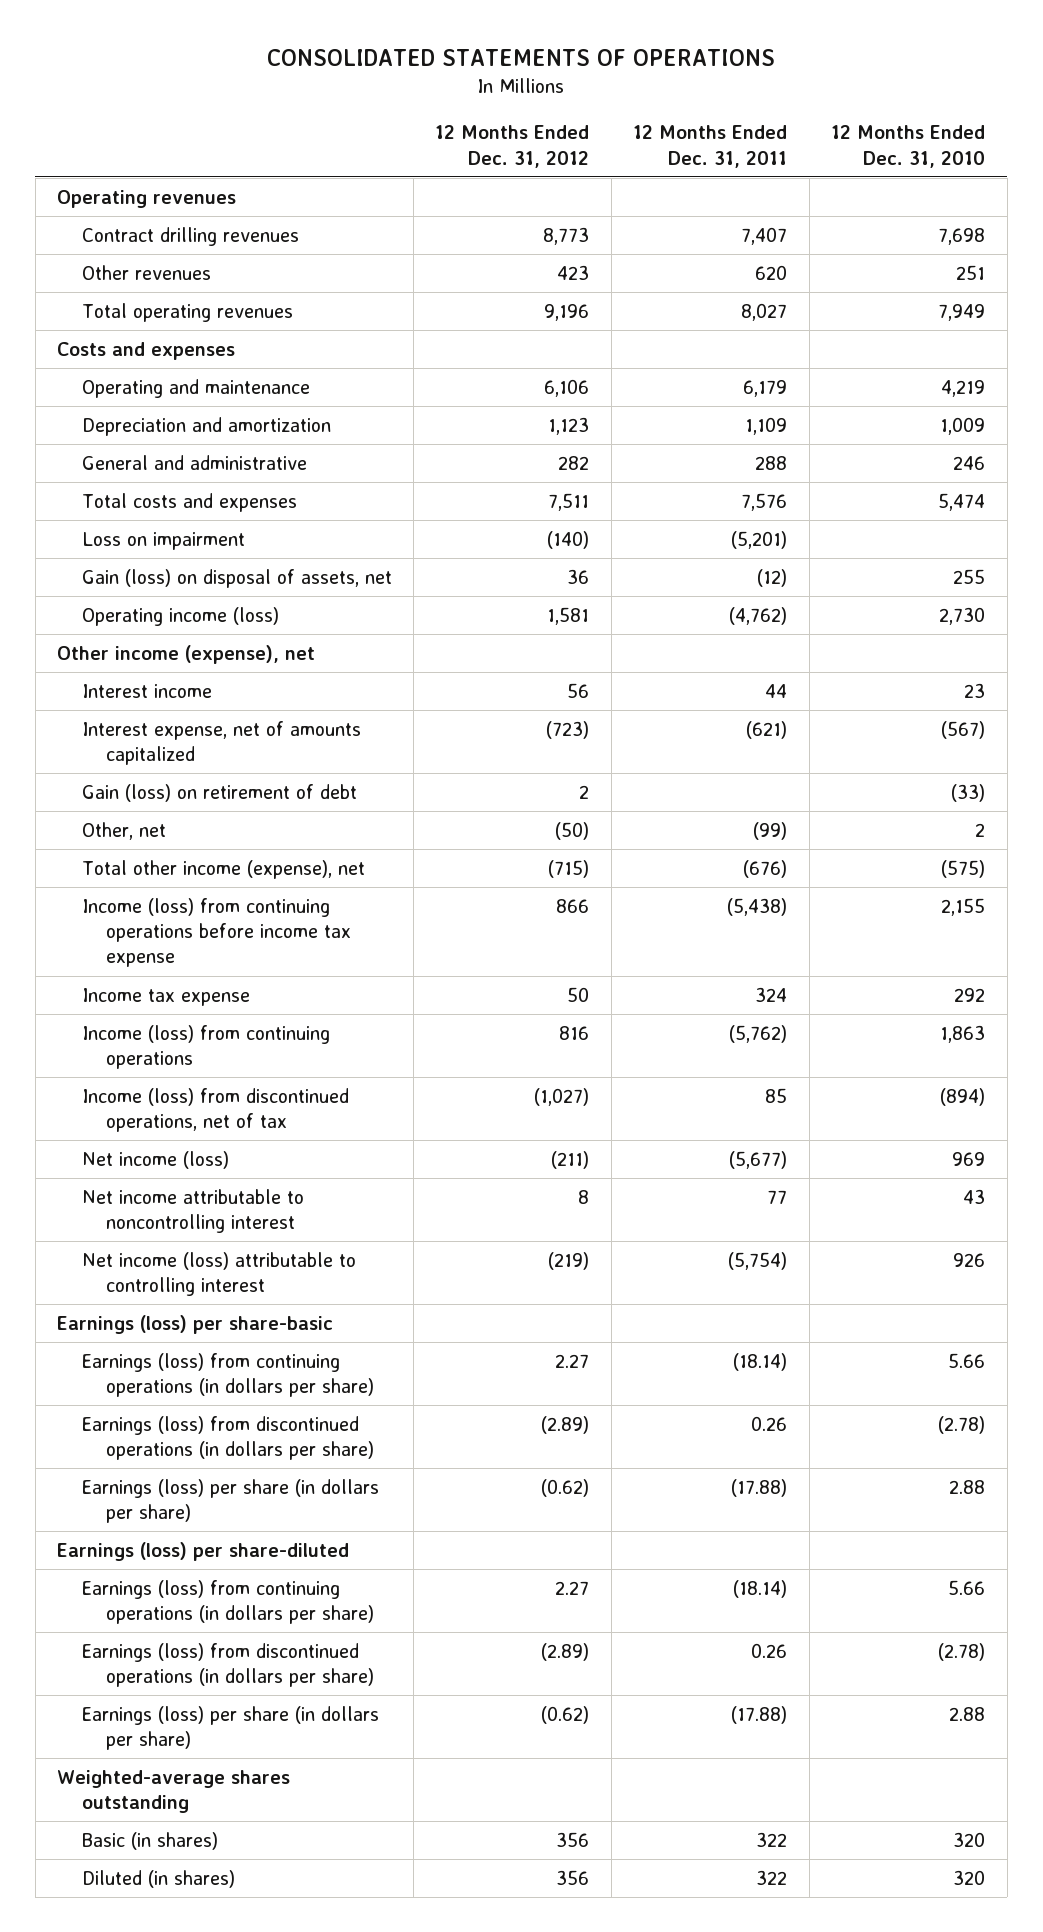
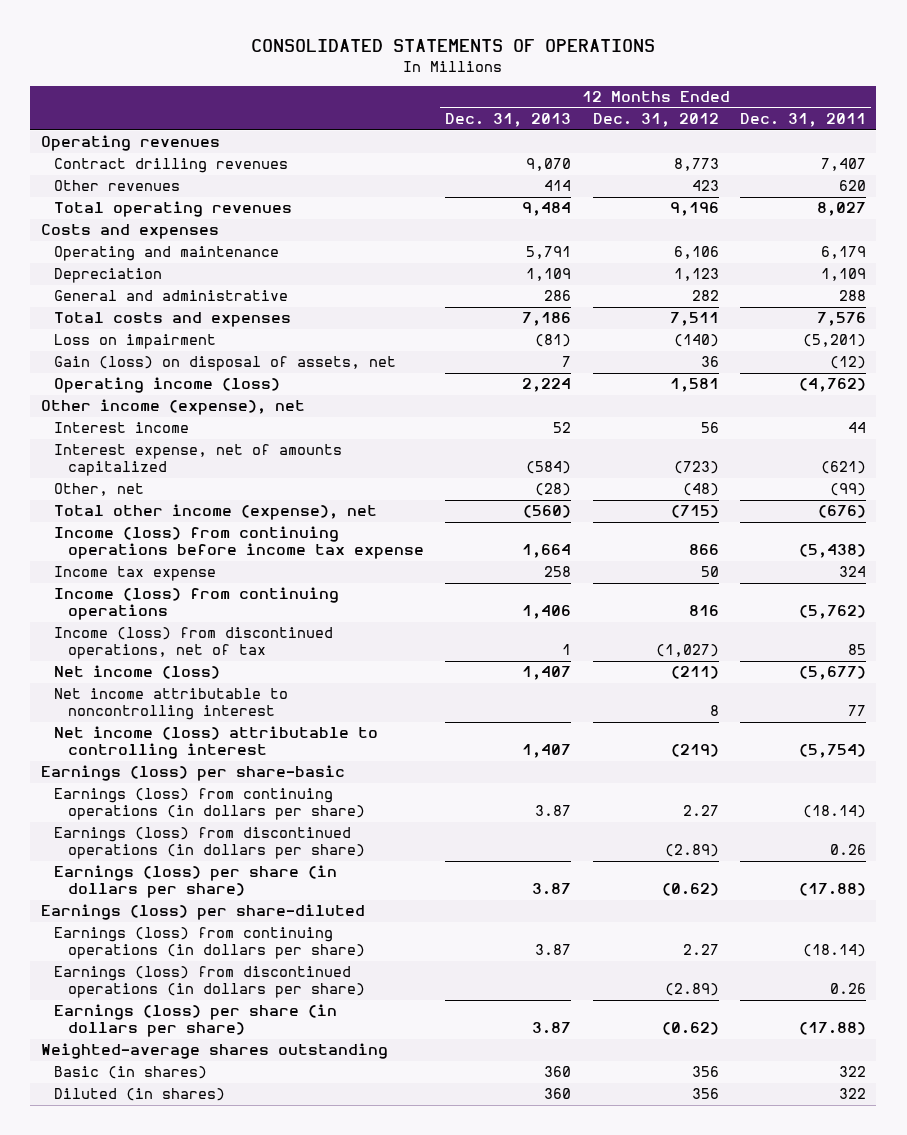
[831,125,986,168] 12 Months Ended Dec. 31, 2010 -> none
none -> [445,113,572,128] Dec. 31, 2013
[81,416,331,436] Depreciation and amortization -> [54,268,163,284] Depreciation
[81,783,357,802] Gain (loss) on retirement of debt -> none
[555,821,590,840] (50) -> [682,483,719,497] (48)

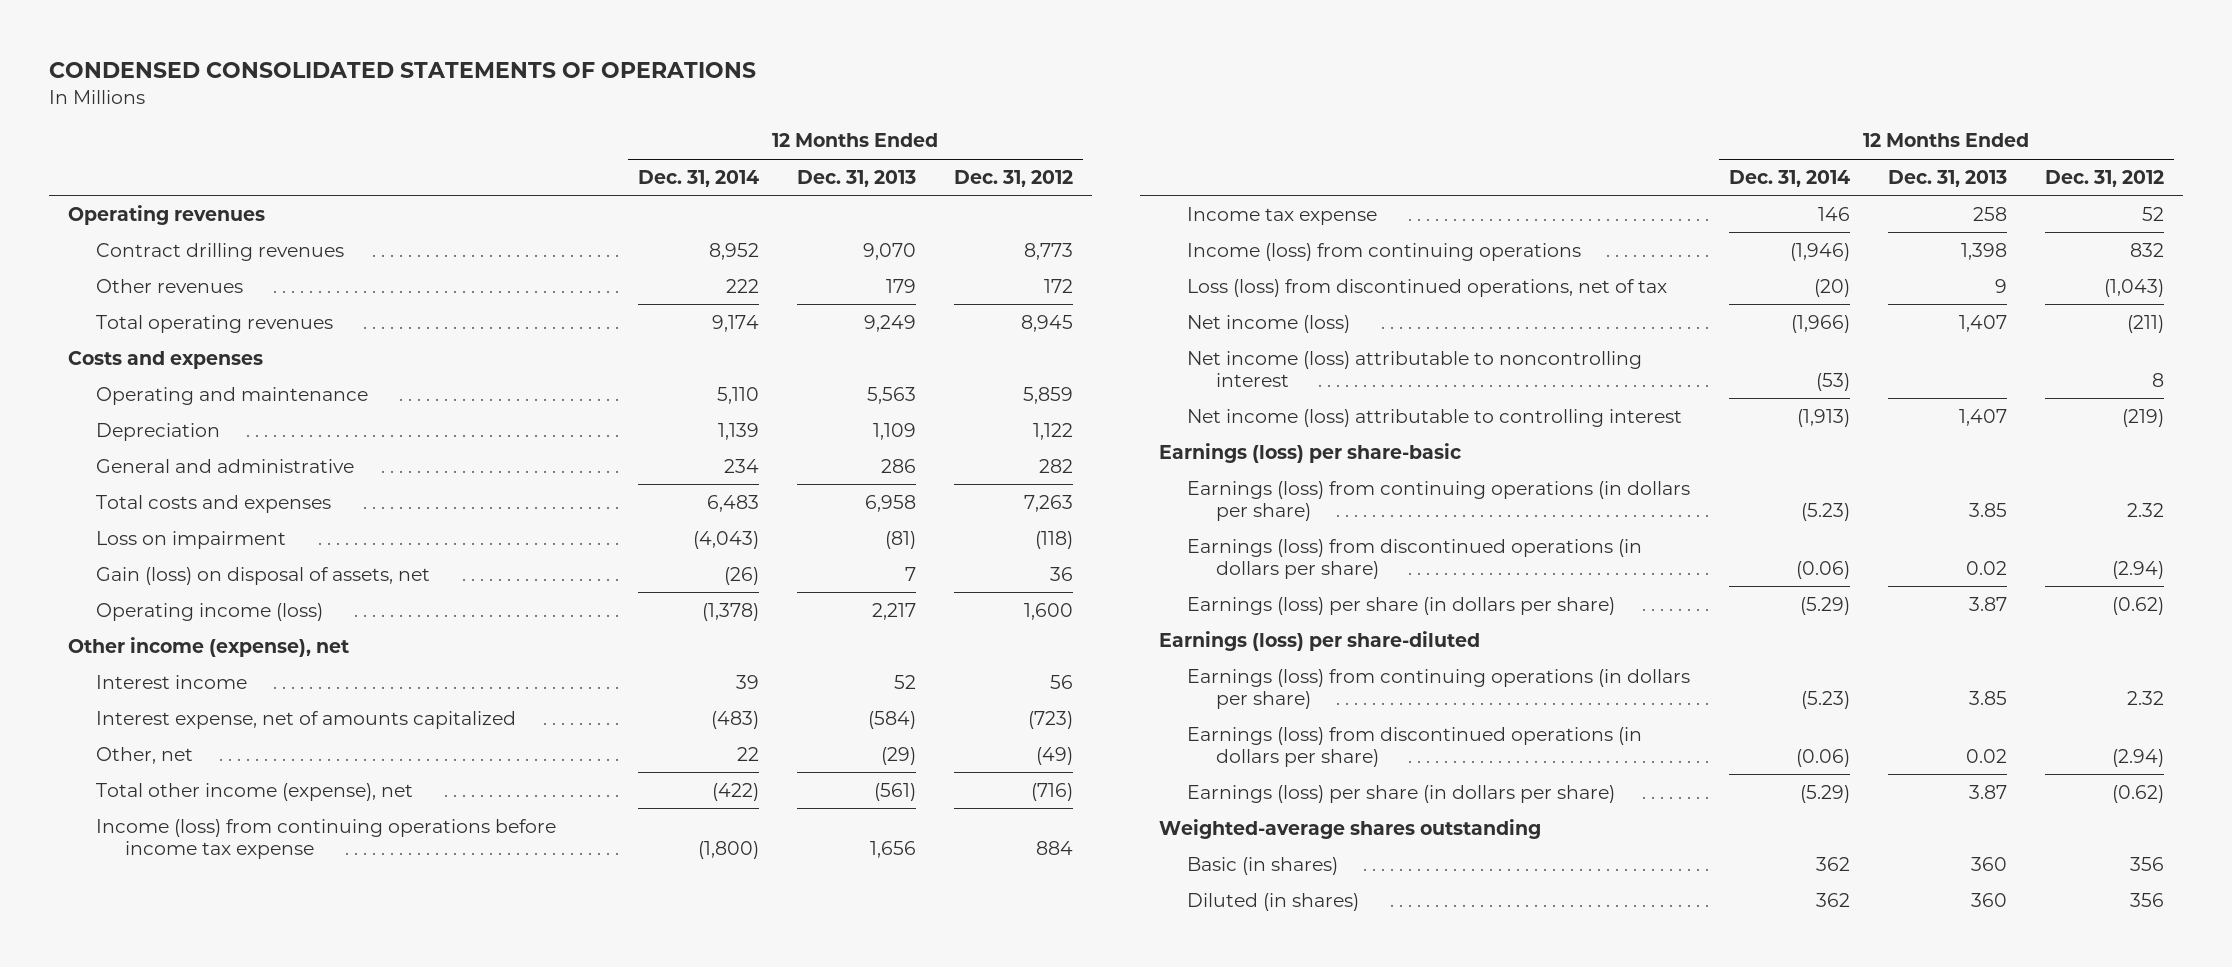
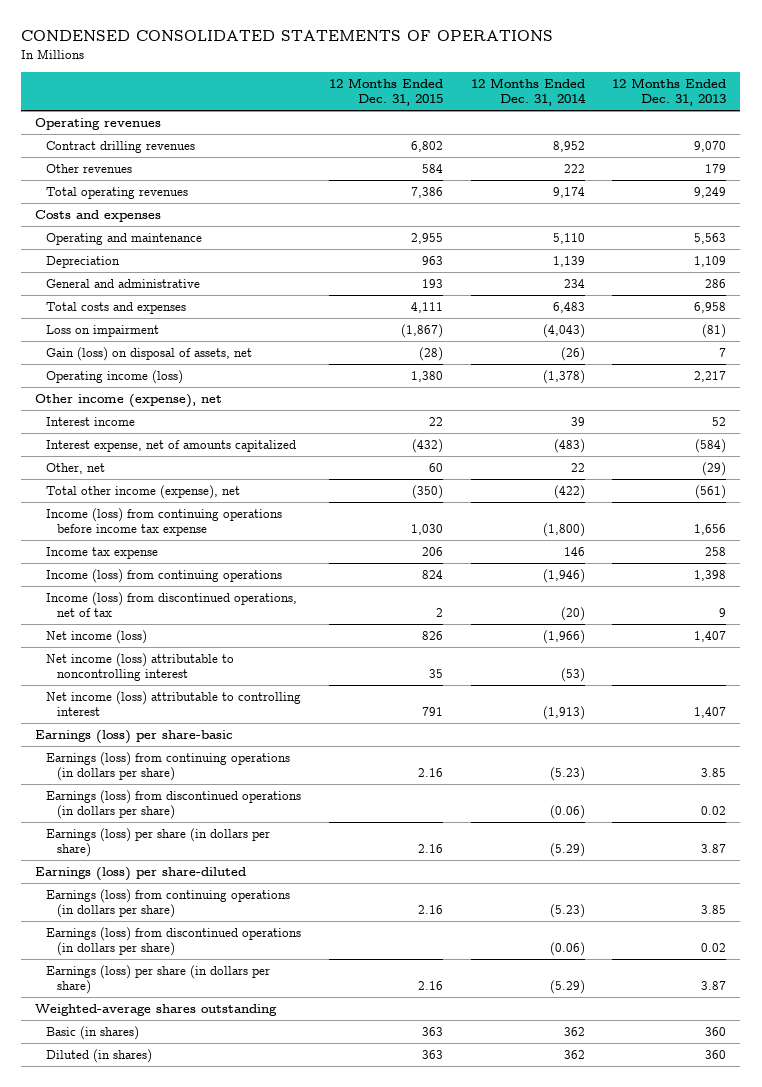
[954,169,1074,187] Dec. 31, 2012 -> none
none -> [328,77,443,107] 12 Months Ended Dec. 31, 2015
[1187,278,1668,297] Loss (loss) from discontinued operations, net of tax -> [46,591,298,618] Income (loss) from discontinued operations, net of tax

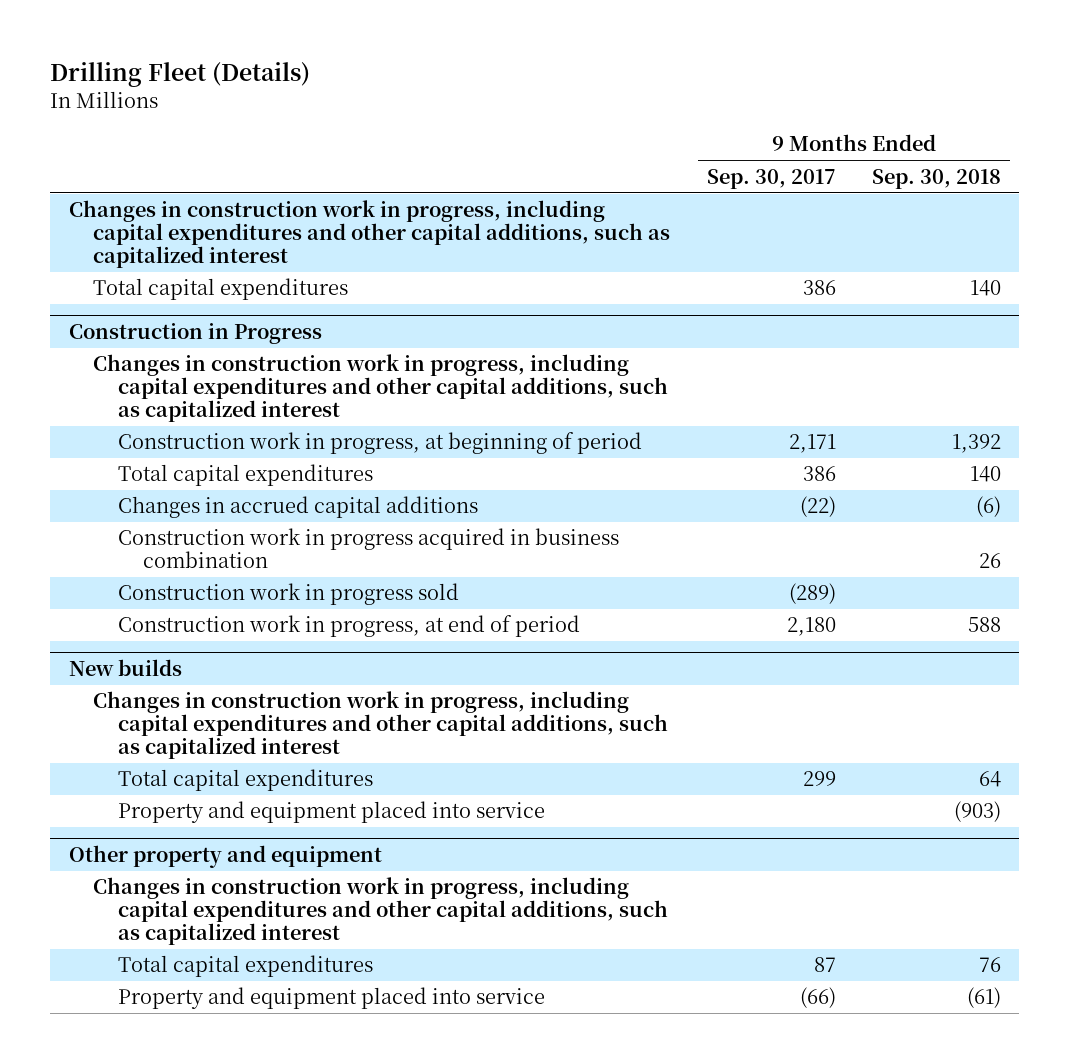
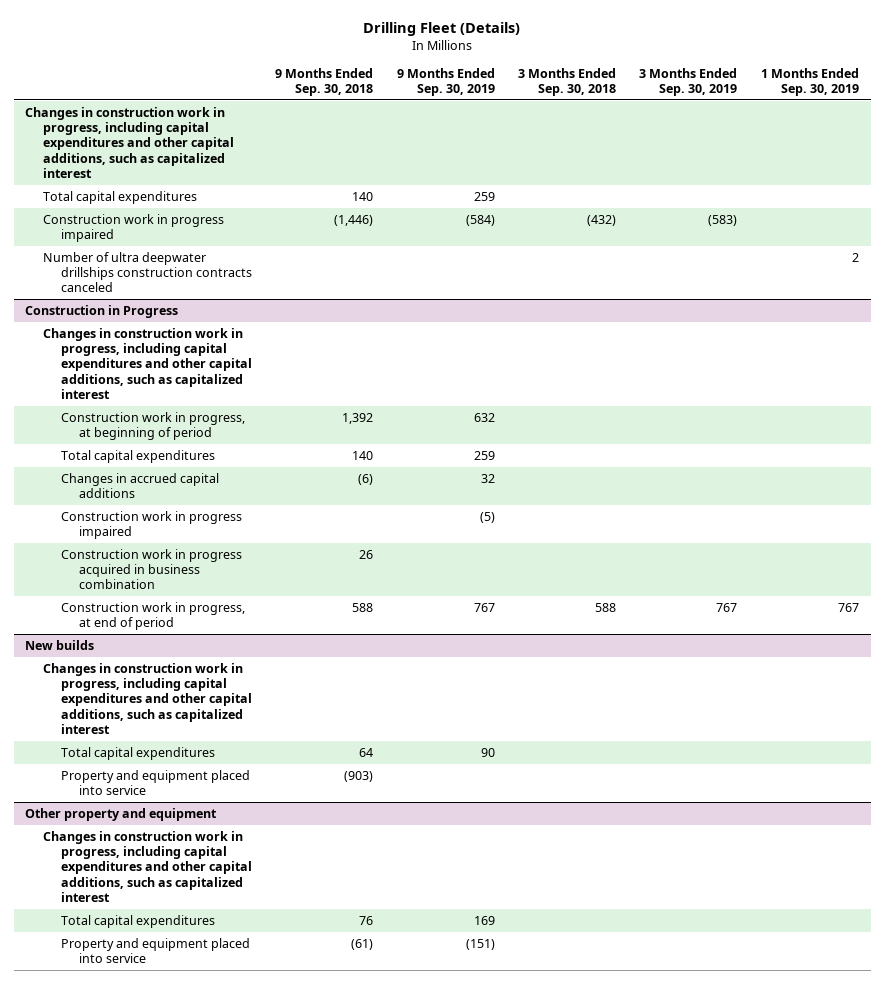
[706,168,836,189] Sep. 30, 2017 -> none
none -> [396,67,495,97] 9 Months Ended Sep. 30, 2019
none -> [518,67,617,97] 3 Months Ended Sep. 30, 2018
none -> [639,67,738,97] 3 Months Ended Sep. 30, 2019
none -> [760,67,859,97] 1 Months Ended Sep. 30, 2019
none -> [43,213,225,243] Construction work in progress impaired
none -> [43,251,252,293] Number of ultra deepwater drillships construction contracts canceled
none -> [60,510,242,540] Construction work in progress impaired
[118,583,460,606] Construction work in progress sold -> none

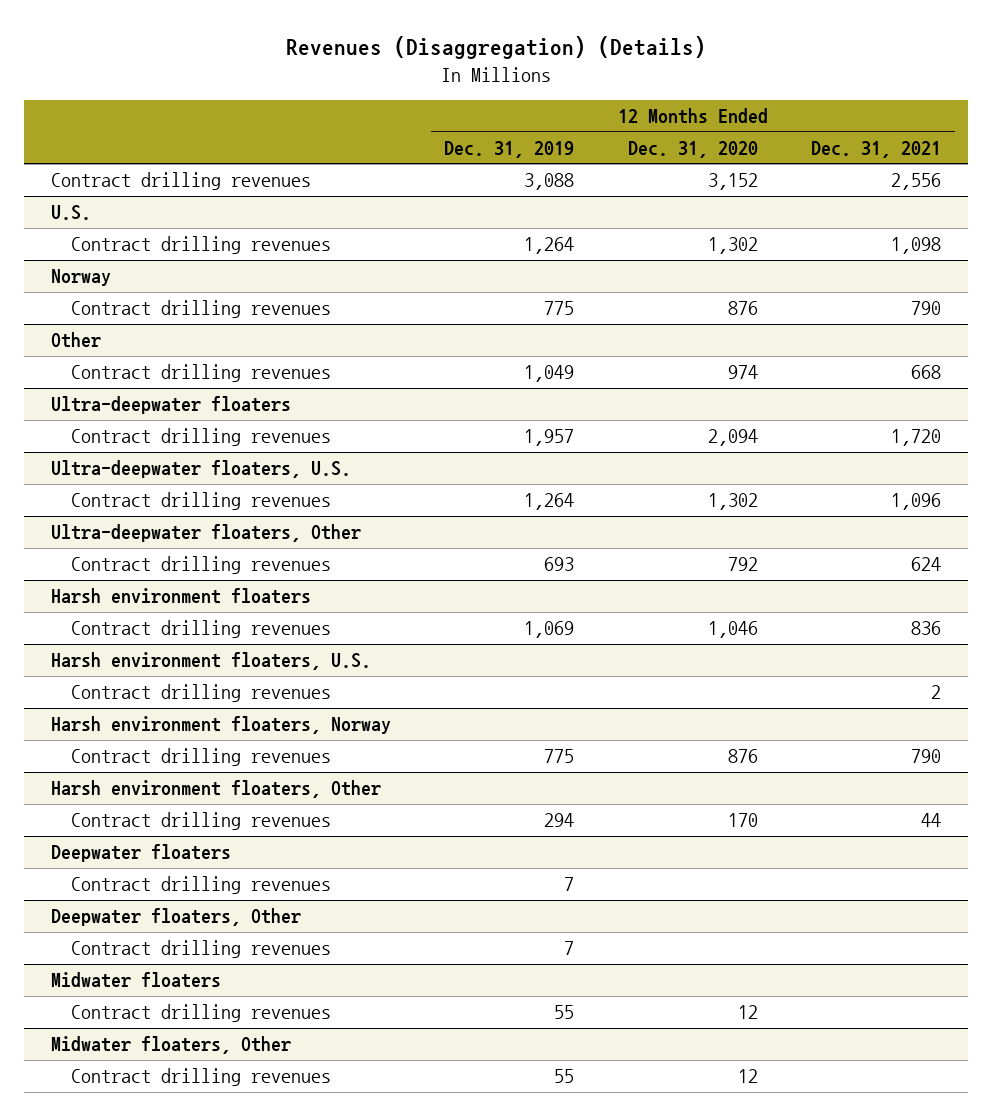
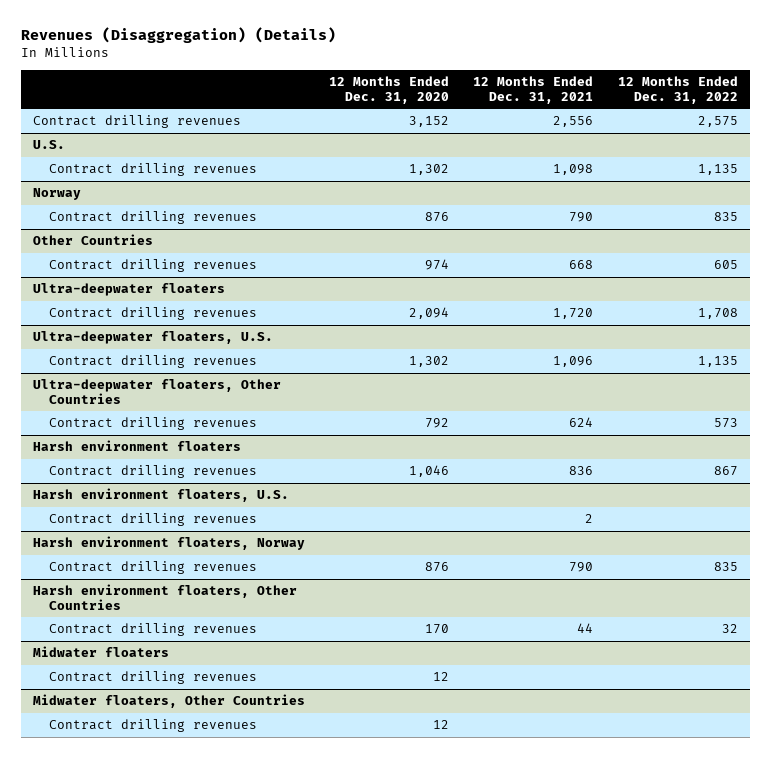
[444,140,575,158] Dec. 31, 2019 -> none
none -> [617,76,738,104] 12 Months Ended Dec. 31, 2022
[50,332,101,349] Other -> [32,234,153,246] Other Countries
[50,524,361,543] Ultra-deepwater floaters, Other -> [32,379,281,404] Ultra-deepwater floaters, Other Countries
[50,780,381,799] Harsh environment floaters, Other -> [32,584,297,610] Harsh environment floaters, Other Countries
[50,844,231,863] Deepwater floaters -> none
[70,876,331,895] Contract drilling revenues -> none
[50,908,301,927] Deepwater floaters, Other -> none
[70,940,331,959] Contract drilling revenues -> none
[50,1036,291,1055] Midwater floaters, Other -> [32,694,305,709] Midwater floaters, Other Countries

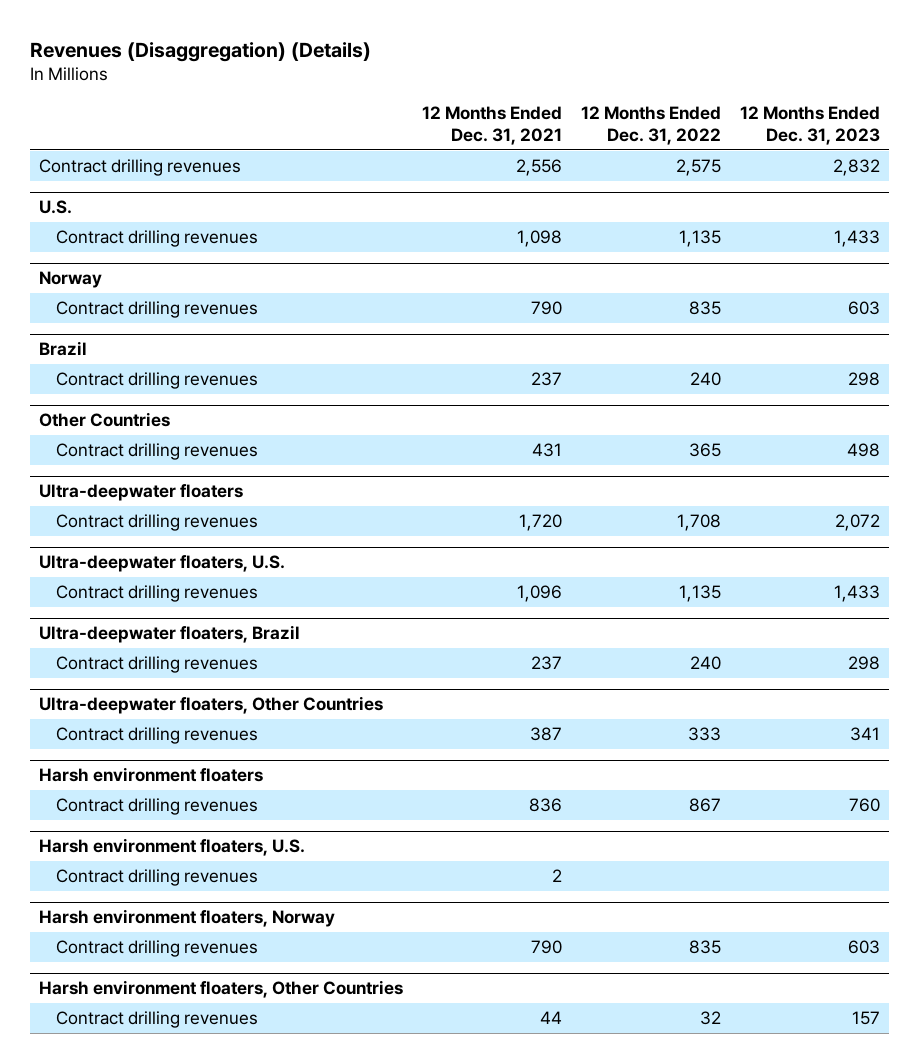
[329,76,450,104] 12 Months Ended Dec. 31, 2020 -> none
none -> [739,105,880,146] 12 Months Ended Dec. 31, 2023
none -> [39,341,88,357] Brazil
none -> [56,372,259,390] Contract drilling revenues
[569,260,594,270] 668 -> [532,443,563,458] 431
[713,260,738,270] 605 -> [688,443,721,458] 365
none -> [39,625,301,644] Ultra-deepwater floaters, Brazil
none -> [56,656,259,674] Contract drilling revenues
[569,417,594,428] 624 -> [530,727,563,742] 387
[713,418,738,429] 573 -> [687,727,721,742] 333
[32,646,169,658] Midwater floaters -> none
[49,671,258,685] Contract drilling revenues -> none
[32,694,305,709] Midwater floaters, Other Countries -> none
[49,719,258,733] Contract drilling revenues -> none

